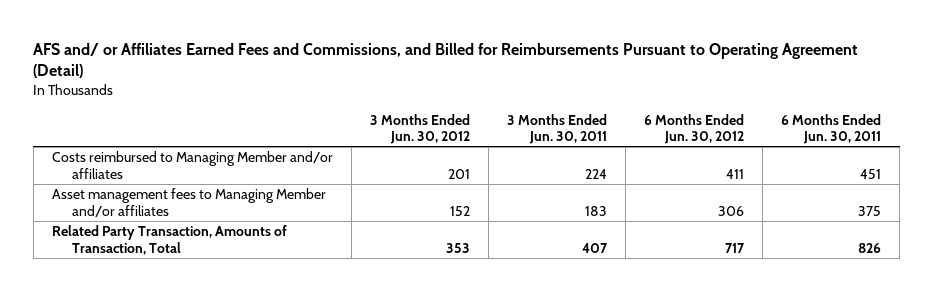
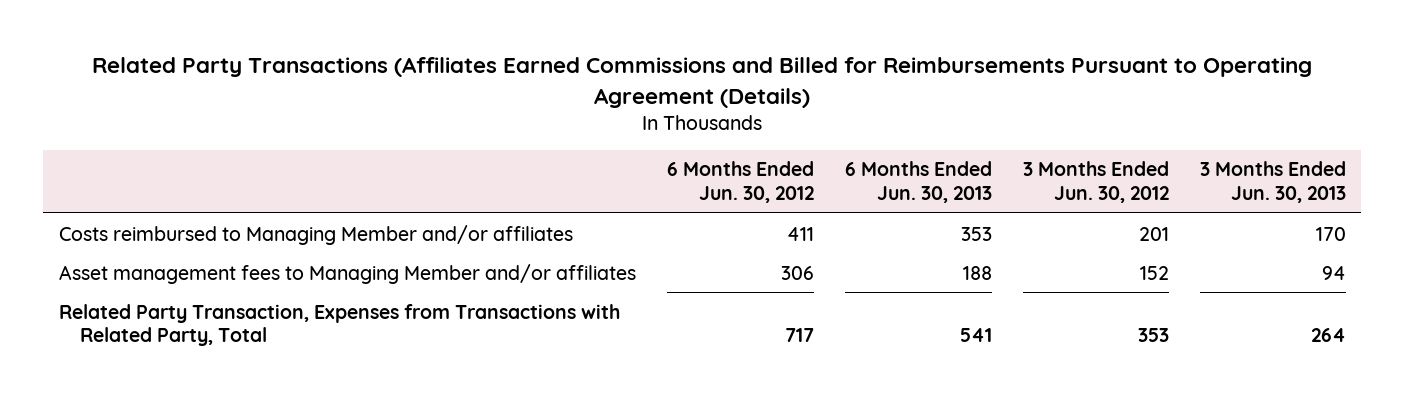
[33,42,859,79] AFS and/ or Affiliates Earned Fees and Commissions, and Billed for Reimbursements Pursuant to Operating Agreement (Detail) -> [92,57,1313,108] Related Party Transactions (Affiliates Earned Commissions and Billed for Reimbursements Pursuant to Operating Agreement (Details)
[507,113,608,144] 3 Months Ended Jun. 30, 2011 -> none
[781,113,882,144] 6 Months Ended Jun. 30, 2011 -> none
none -> [844,161,992,204] 6 Months Ended Jun. 30, 2013
none -> [1199,161,1346,204] 3 Months Ended Jun. 30, 2013
[51,225,287,255] Related Party Transaction, Amounts of Transaction, Total -> [58,303,620,347] Related Party Transaction, Expenses from Transactions with Related Party, Total

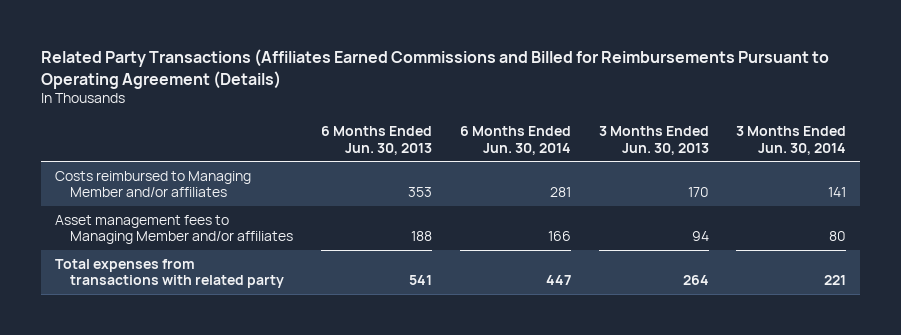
[666,161,814,204] 6 Months Ended Jun. 30, 2012 -> none
[1022,161,1169,204] 3 Months Ended Jun. 30, 2012 -> none
none -> [459,126,571,155] 6 Months Ended Jun. 30, 2014
none -> [736,126,847,155] 3 Months Ended Jun. 30, 2014
[58,303,620,347] Related Party Transaction, Expenses from Transactions with Related Party, Total -> [54,258,285,289] Total expenses from transactions with related party

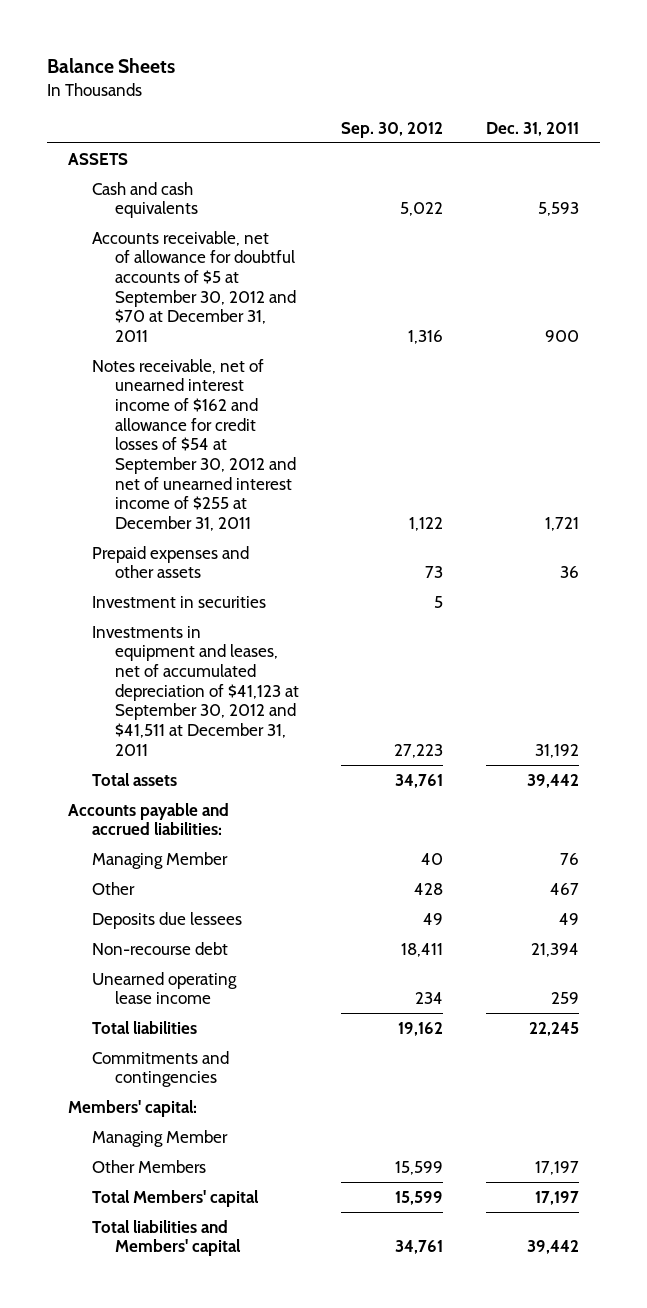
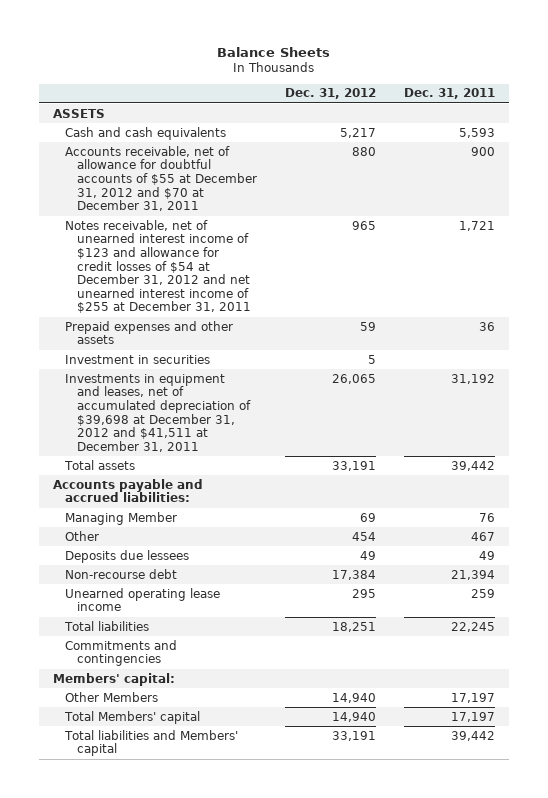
[341,122,444,139] Sep. 30, 2012 -> none
none -> [285,88,377,100] Dec. 31, 2012
[91,230,297,343] Accounts receivable, net of allowance for doubtful accounts of $5 at September 30, 2012 and $70 at December 31, 2011 -> [65,145,258,212] Accounts receivable, net of allowance for doubtful accounts of $55 at December 31, 2012 and $70 at December 31, 2011
[91,358,297,532] Notes receivable, net of unearned interest income of $162 and allowance for credit losses of $54 at September 30, 2012 and net of unearned interest income of $255 at December 31, 2011 -> [65,219,252,314] Notes receivable, net of unearned interest income of $123 and allowance for credit losses of $54 at December 31, 2012 and net unearned interest income of $255 at December 31, 2011
[91,625,300,756] Investments in equipment and leases, net of accumulated depreciation of $41,123 at September 30, 2012 and $41,511 at December 31, 2011 -> [65,373,252,452] Investments in equipment and leases, net of accumulated depreciation of $39,698 at December 31, 2012 and $41,511 at December 31, 2011
[91,1129,228,1147] Managing Member -> none

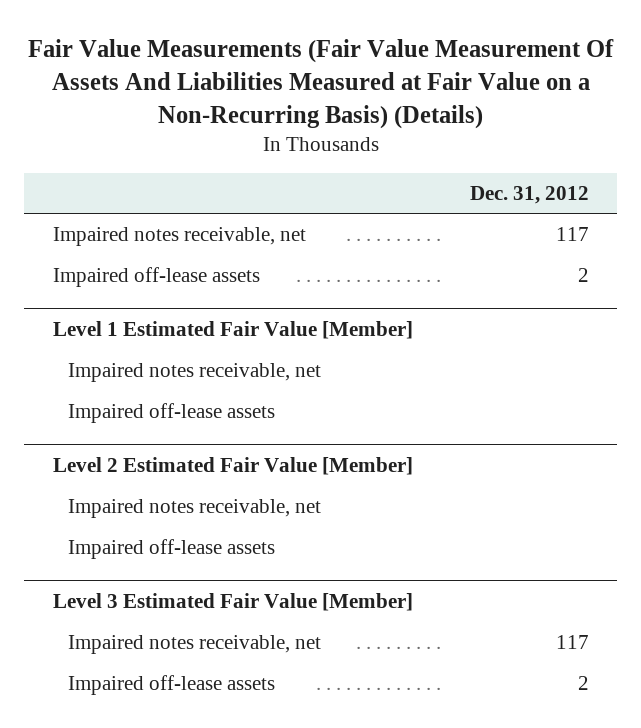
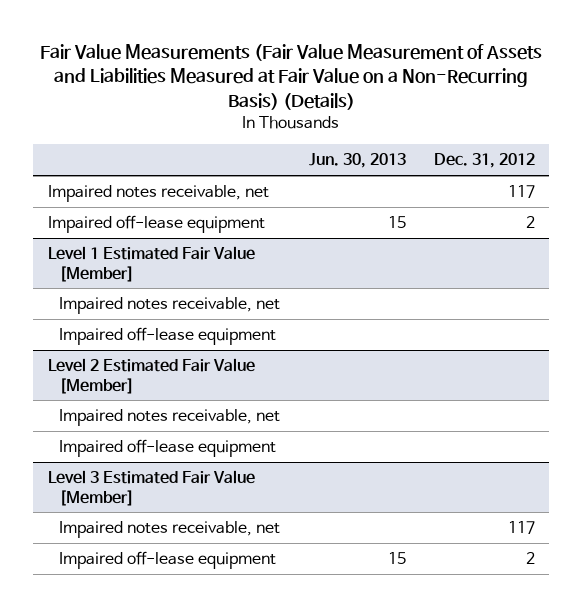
[27,38,614,129] Fair Value Measurements (Fair Value Measurement Of Assets And Liabilities Measured at Fair Value on a Non-Recurring Basis) (Details) -> [40,43,543,110] Fair Value Measurements (Fair Value Measurement of Assets and Liabilities Measured at Fair Value on a Non-Recurring Basis) (Details)
none -> [308,153,406,169] Jun. 30, 2013
[52,267,260,288] Impaired off-lease assets -> [47,215,265,234] Impaired off-lease equipment
[67,403,275,424] Impaired off-lease assets -> [58,327,276,346] Impaired off-lease equipment
[67,539,275,560] Impaired off-lease assets -> [58,439,276,458] Impaired off-lease equipment
[67,675,275,696] Impaired off-lease assets -> [58,551,276,570] Impaired off-lease equipment

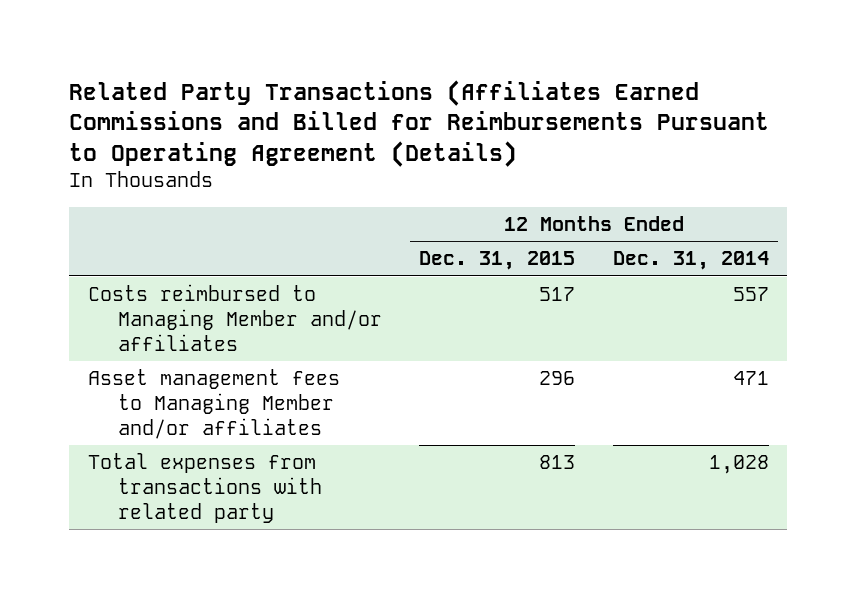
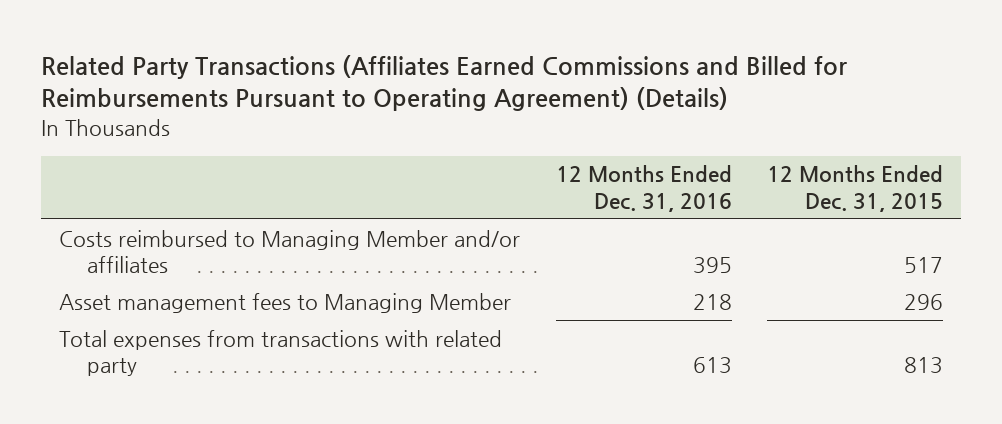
[68,79,769,167] Related Party Transactions (Affiliates Earned Commissions and Billed for Reimbursements Pursuant to Operating Agreement (Details) -> [41,54,848,112] Related Party Transactions (Affiliates Earned Commissions and Billed for Reimbursements Pursuant to Operating Agreement) (Details)
[612,251,769,271] Dec. 31, 2014 -> none
none -> [555,165,732,212] 12 Months Ended Dec. 31, 2016
[87,369,340,439] Asset management fees to Managing Member and/or affiliates -> [59,292,512,313] Asset management fees to Managing Member

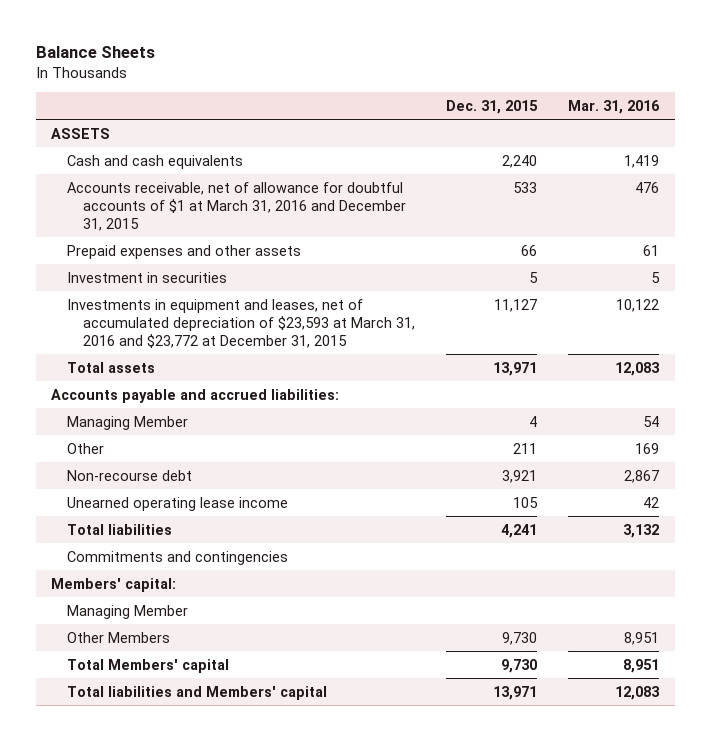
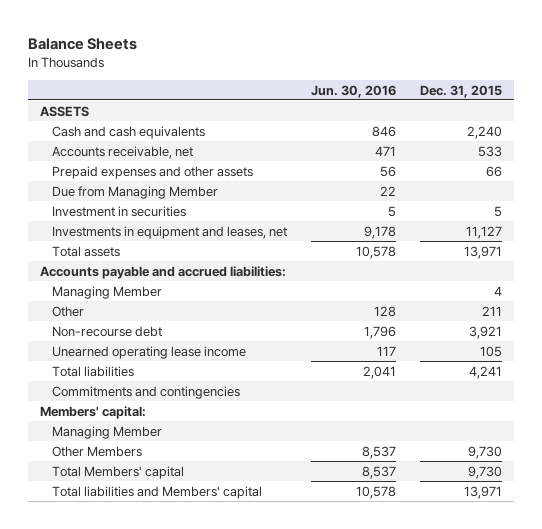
[568,99,661,114] Mar. 31, 2016 -> none
none -> [310,84,396,98] Jun. 30, 2016
[67,181,407,231] Accounts receivable, net of allowance for doubtful accounts of $1 at March 31, 2016 and December 31, 2015 -> [51,145,193,159] Accounts receivable, net
none -> [51,185,218,199] Due from Managing Member
[67,298,416,348] Investments in equipment and leases, net of accumulated depreciation of $23,593 at March 31, 2016 and $23,772 at December 31, 2015 -> [51,225,287,239] Investments in equipment and leases, net

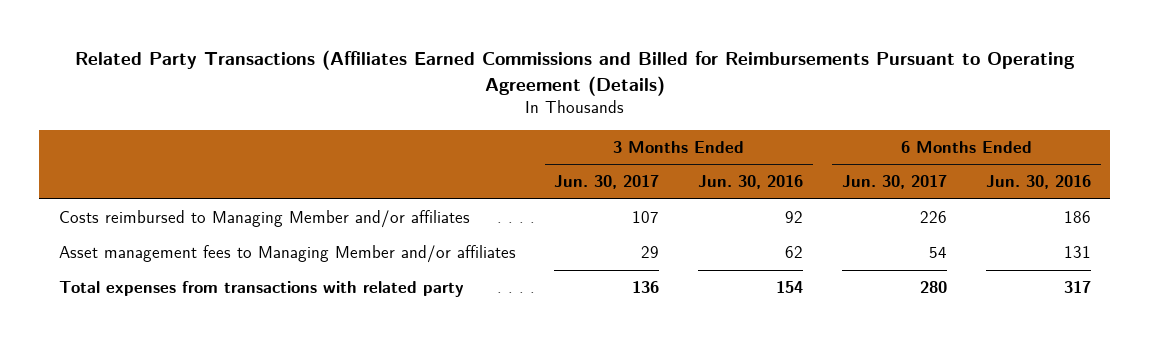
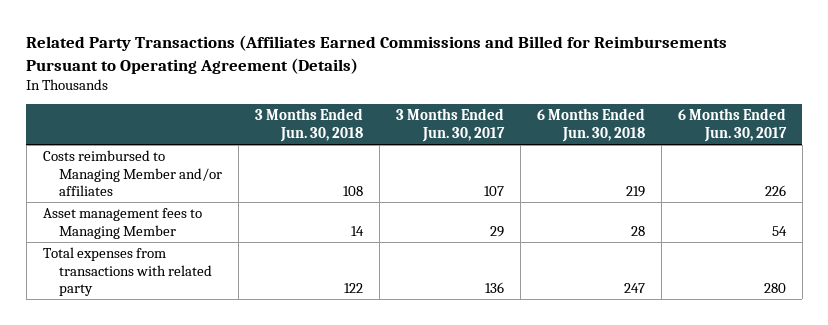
[698,175,804,190] Jun. 30, 2016 -> none
[986,175,1092,190] Jun. 30, 2016 -> none
none -> [255,108,364,142] 3 Months Ended Jun. 30, 2018
none -> [536,108,645,142] 6 Months Ended Jun. 30, 2018
[58,245,516,264] Asset management fees to Managing Member and/or affiliates -> [42,208,202,239] Asset management fees to Managing Member

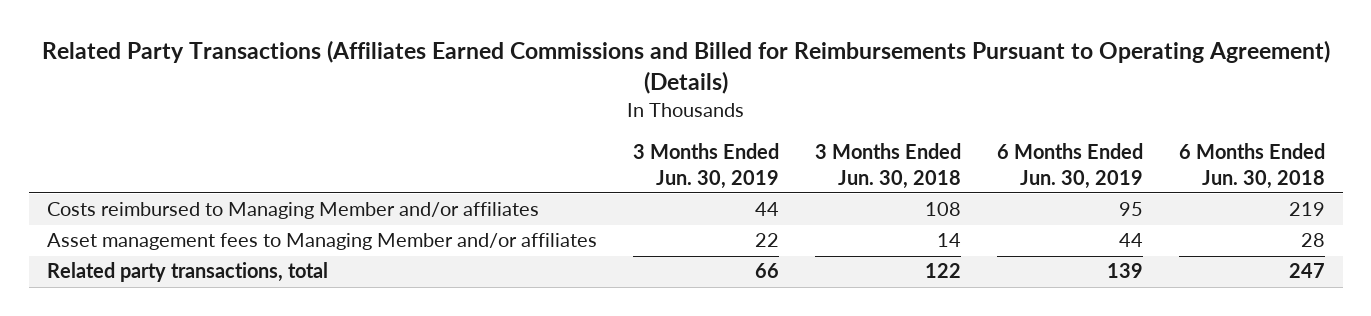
[26,35,728,74] Related Party Transactions (Affiliates Earned Commissions and Billed for Reimbursements Pursuant to Operating Agreement (Details) -> [41,40,1330,95] Related Party Transactions (Affiliates Earned Commissions and Billed for Reimbursements Pursuant to Operating Agreement) (Details)
[396,108,506,142] 3 Months Ended Jun. 30, 2017 -> none
[677,108,787,142] 6 Months Ended Jun. 30, 2017 -> none
none -> [632,143,779,189] 3 Months Ended Jun. 30, 2019
none -> [996,143,1143,189] 6 Months Ended Jun. 30, 2019
[42,208,202,239] Asset management fees to Managing Member -> [46,233,597,251] Asset management fees to Managing Member and/or affiliates
[42,247,213,297] Total expenses from transactions with related party -> [46,262,328,283] Related party transactions, total

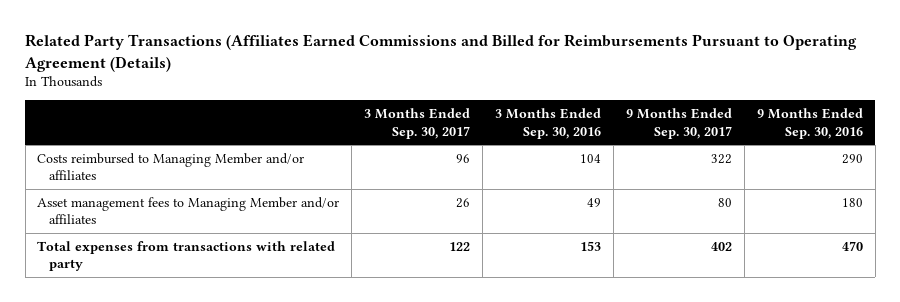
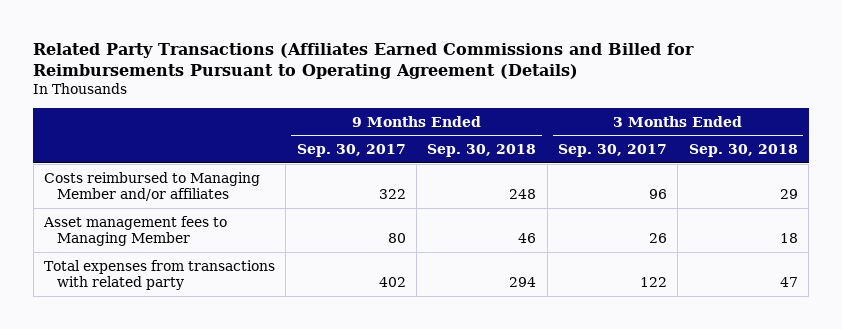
[495,108,602,139] 3 Months Ended Sep. 30, 2016 -> none
[756,108,863,139] 9 Months Ended Sep. 30, 2016 -> none
none -> [427,144,537,158] Sep. 30, 2018
none -> [688,144,798,158] Sep. 30, 2018
[37,196,340,225] Asset management fees to Managing Member and/or affiliates -> [43,215,228,247] Asset management fees to Managing Member

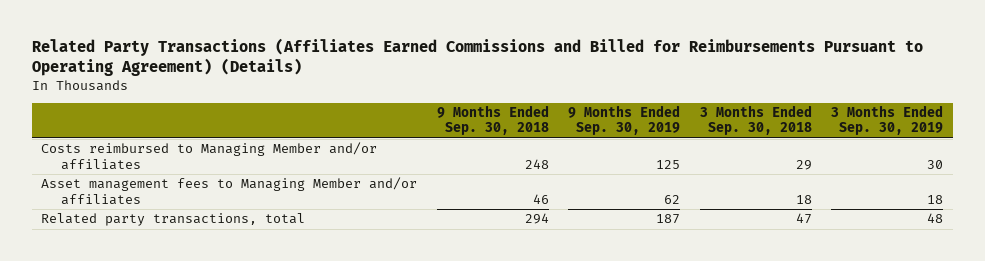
[33,42,695,79] Related Party Transactions (Affiliates Earned Commissions and Billed for Reimbursements Pursuant to Operating Agreement (Details) -> [31,37,923,76] Related Party Transactions (Affiliates Earned Commissions and Billed for Reimbursements Pursuant to Operating Agreement) (Details)
[296,144,406,158] Sep. 30, 2017 -> none
[558,144,668,158] Sep. 30, 2017 -> none
none -> [568,104,681,136] 9 Months Ended Sep. 30, 2019
none -> [831,104,944,136] 3 Months Ended Sep. 30, 2019
[43,215,228,247] Asset management fees to Managing Member -> [41,177,418,205] Asset management fees to Managing Member and/or affiliates
[44,259,276,291] Total expenses from transactions with related party -> [41,213,306,227] Related party transactions, total

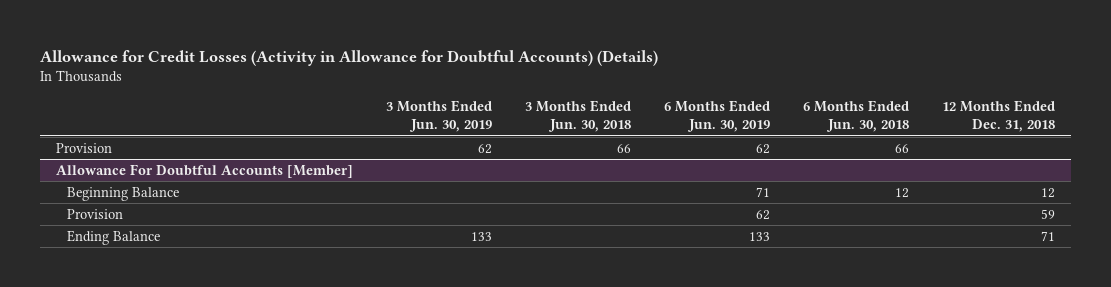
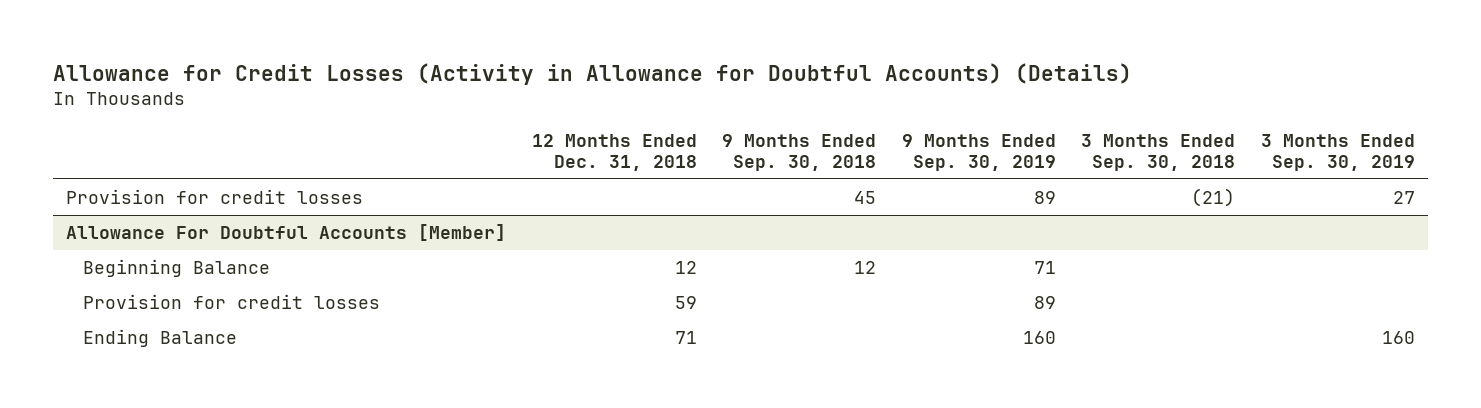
[386,99,493,133] 3 Months Ended Jun. 30, 2019 -> none
[525,99,632,133] 3 Months Ended Jun. 30, 2018 -> none
[664,99,771,133] 6 Months Ended Jun. 30, 2019 -> none
[802,99,909,133] 6 Months Ended Jun. 30, 2018 -> none
none -> [722,134,877,171] 9 Months Ended Sep. 30, 2018
none -> [901,134,1056,171] 9 Months Ended Sep. 30, 2019
none -> [1081,134,1236,171] 3 Months Ended Sep. 30, 2018
none -> [1260,134,1415,171] 3 Months Ended Sep. 30, 2019
[56,142,113,153] Provision -> [66,188,364,204] Provision for credit losses
[67,208,124,219] Provision -> [82,293,380,309] Provision for credit losses

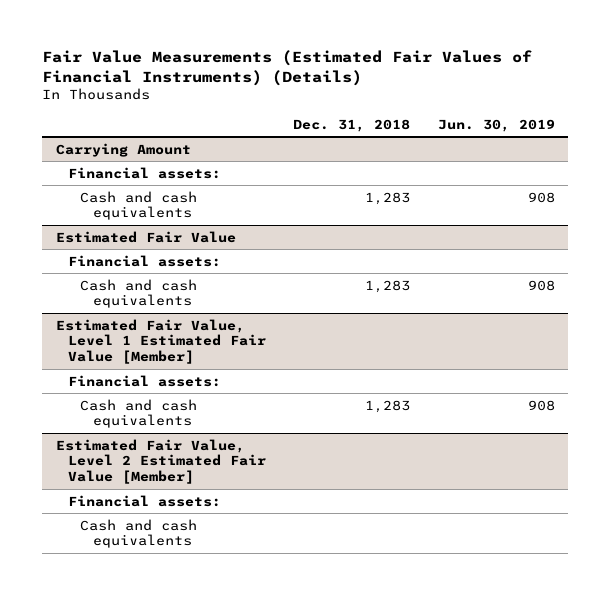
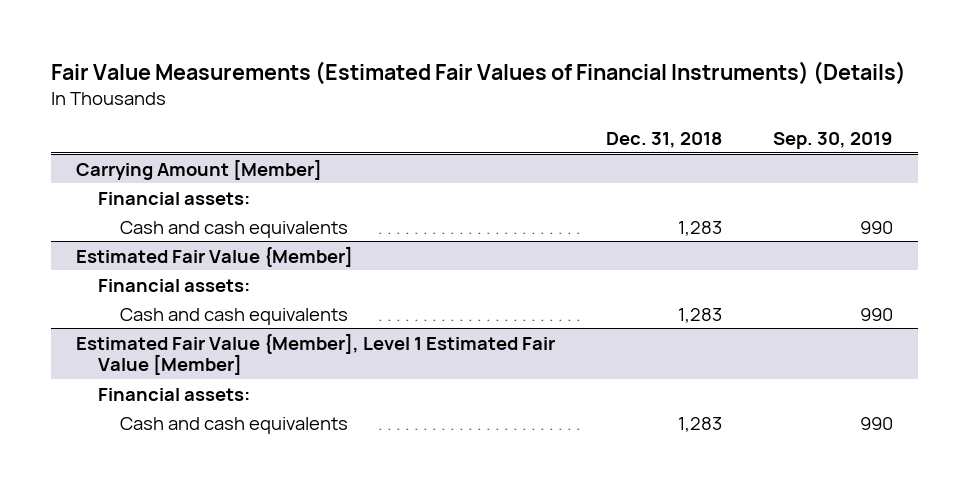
[437,118,555,132] Jun. 30, 2019 -> none
none -> [772,131,893,149] Sep. 30, 2019
[55,142,191,157] Carrying Amount -> [76,158,323,180] Carrying Amount [Member]
[55,230,236,243] Estimated Fair Value -> [76,245,354,267] Estimated Fair Value {Member]
[55,318,267,365] Estimated Fair Value, Level 1 Estimated Fair Value [Member] -> [76,332,556,376] Estimated Fair Value {Member], Level 1 Estimated Fair Value [Member]
[55,438,267,485] Estimated Fair Value, Level 2 Estimated Fair Value [Member] -> none
[68,494,222,507] Financial assets: -> none
[80,518,198,549] Cash and cash equivalents -> none

